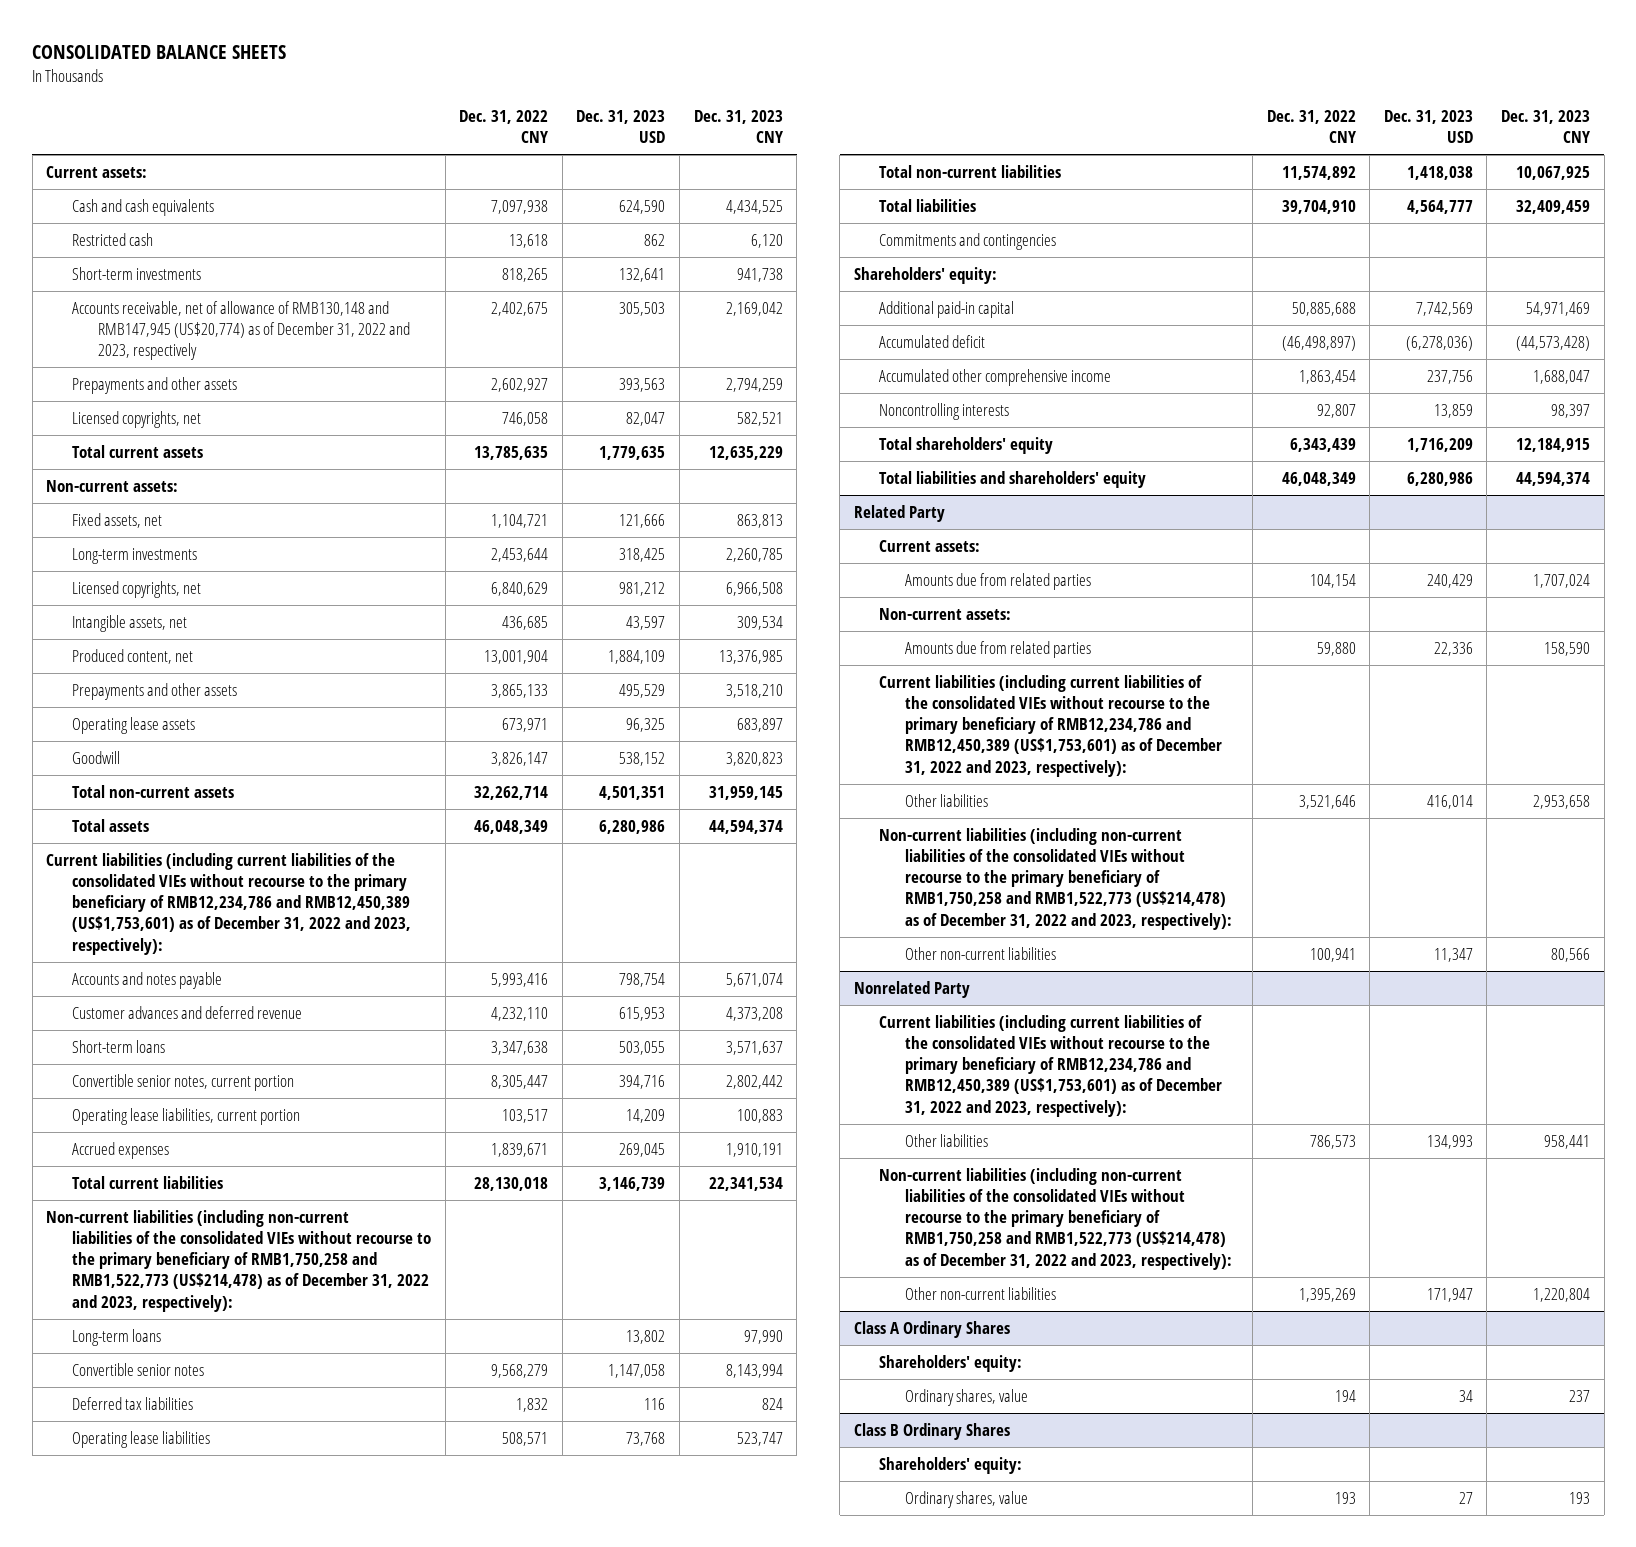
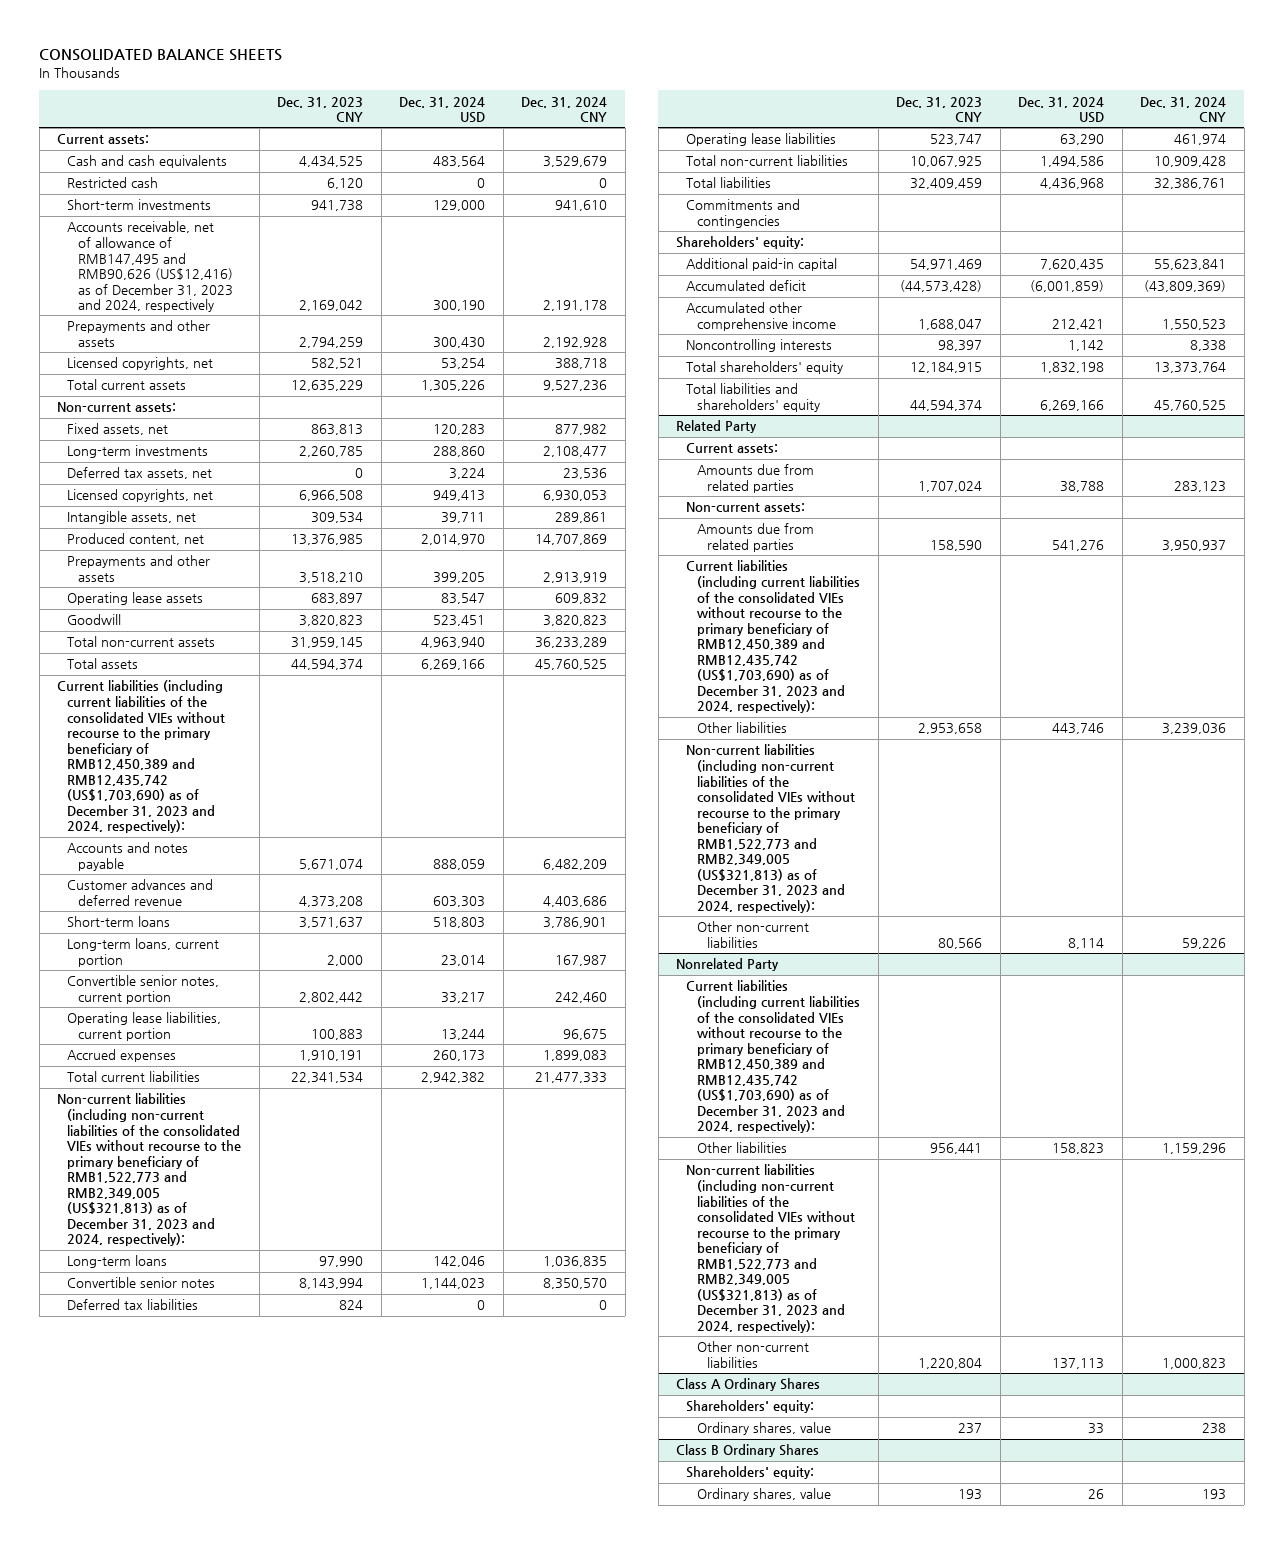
[459,110,549,144] Dec. 31, 2022 CNY -> none
[576,110,666,144] Dec. 31, 2023 USD -> none
none -> [399,96,486,124] Dec. 31, 2024 USD
none -> [521,96,608,123] Dec. 31, 2024 CNY
[72,301,410,361] Accounts receivable, net of allowance of RMB130,148 and RMB147,945 (US$20,774) as of December 31, 2022 and 2023, respectively -> [67,221,233,313] Accounts receivable, net of allowance of RMB147,495 and RMB90,626 (US$12,416) as of December 31, 2023 and 2024, respectively
none -> [67,467,213,480] Deferred tax assets, net
[46,853,412,955] Current liabilities (including current liabilities of the consolidated VIEs without recourse to the primary beneficiary of RMB12,234,786 and RMB12,450,389 (US$1,753,601) as of December 31, 2022 and 2023, respectively): -> [57,680,226,834] Current liabilities (including current liabilities of the consolidated VIEs without recourse to the primary beneficiary of RMB12,450,389 and RMB12,435,742 (US$1,703,690) as of December 31, 2023 and 2024, respectively):
none -> [67,938,220,967] Long-term loans, current portion
[46,1210,432,1312] Non-current liabilities (including non-current liabilities of the consolidated VIEs without recourse to the primary beneficiary of RMB1,750,258 and RMB1,522,773 (US$214,478) as of December 31, 2022 and 2023, respectively): -> [57,1093,242,1247] Non-current liabilities (including non-current liabilities of the consolidated VIEs without recourse to the primary beneficiary of RMB1,522,773 and RMB2,349,005 (US$321,813) as of December 31, 2023 and 2024, respectively):
[879,675,1222,777] Current liabilities (including current liabilities of the consolidated VIEs without recourse to the primary beneficiary of RMB12,234,786 and RMB12,450,389 (US$1,753,601) as of December 31, 2022 and 2023, respectively): -> [686,560,860,714] Current liabilities (including current liabilities of the consolidated VIEs without recourse to the primary beneficiary of RMB12,450,389 and RMB12,435,742 (US$1,703,690) as of December 31, 2023 and 2024, respectively):
[879,828,1232,930] Non-current liabilities (including non-current liabilities of the consolidated VIEs without recourse to the primary beneficiary of RMB1,750,258 and RMB1,522,773 (US$214,478) as of December 31, 2022 and 2023, respectively): -> [686,744,855,914] Non-current liabilities (including non-current liabilities of the consolidated VIEs without recourse to the primary beneficiary of RMB1,522,773 and RMB2,349,005 (US$321,813) as of December 31, 2023 and 2024, respectively):
[879,1015,1222,1117] Current liabilities (including current liabilities of the consolidated VIEs without recourse to the primary beneficiary of RMB12,234,786 and RMB12,450,389 (US$1,753,601) as of December 31, 2022 and 2023, respectively): -> [686,980,860,1134] Current liabilities (including current liabilities of the consolidated VIEs without recourse to the primary beneficiary of RMB12,450,389 and RMB12,435,742 (US$1,703,690) as of December 31, 2023 and 2024, respectively):
[1543,1135,1590,1150] 958,441 -> [930,1143,983,1155] 956,441
[879,1168,1232,1270] Non-current liabilities (including non-current liabilities of the consolidated VIEs without recourse to the primary beneficiary of RMB1,750,258 and RMB1,522,773 (US$214,478) as of December 31, 2022 and 2023, respectively): -> [686,1164,855,1334] Non-current liabilities (including non-current liabilities of the consolidated VIEs without recourse to the primary beneficiary of RMB1,522,773 and RMB2,349,005 (US$321,813) as of December 31, 2023 and 2024, respectively):

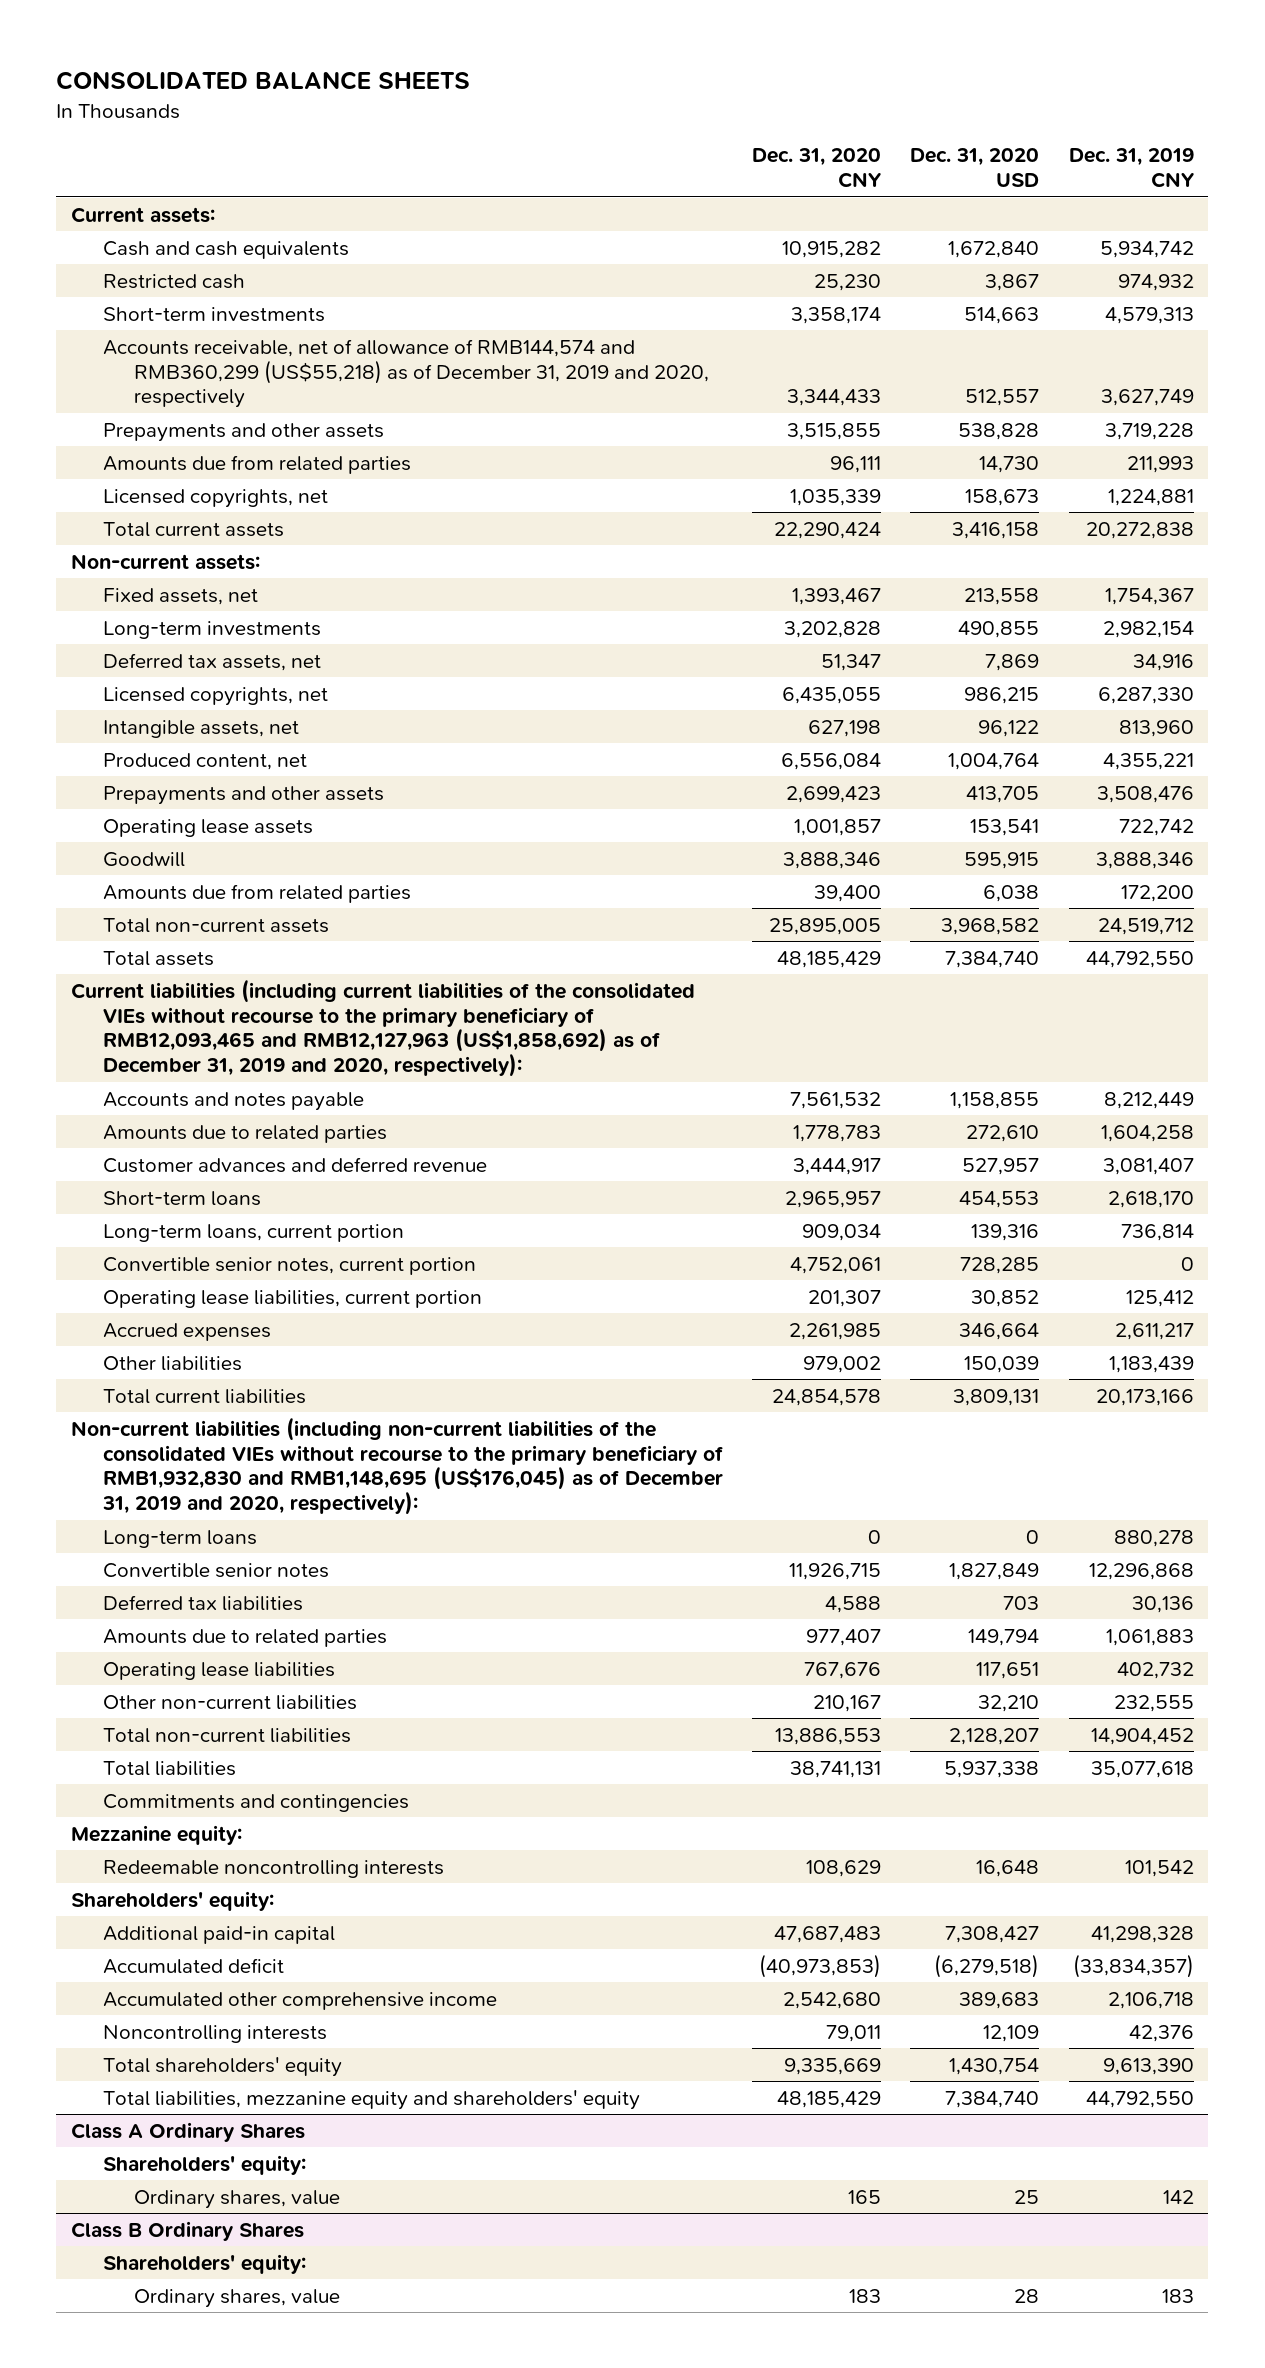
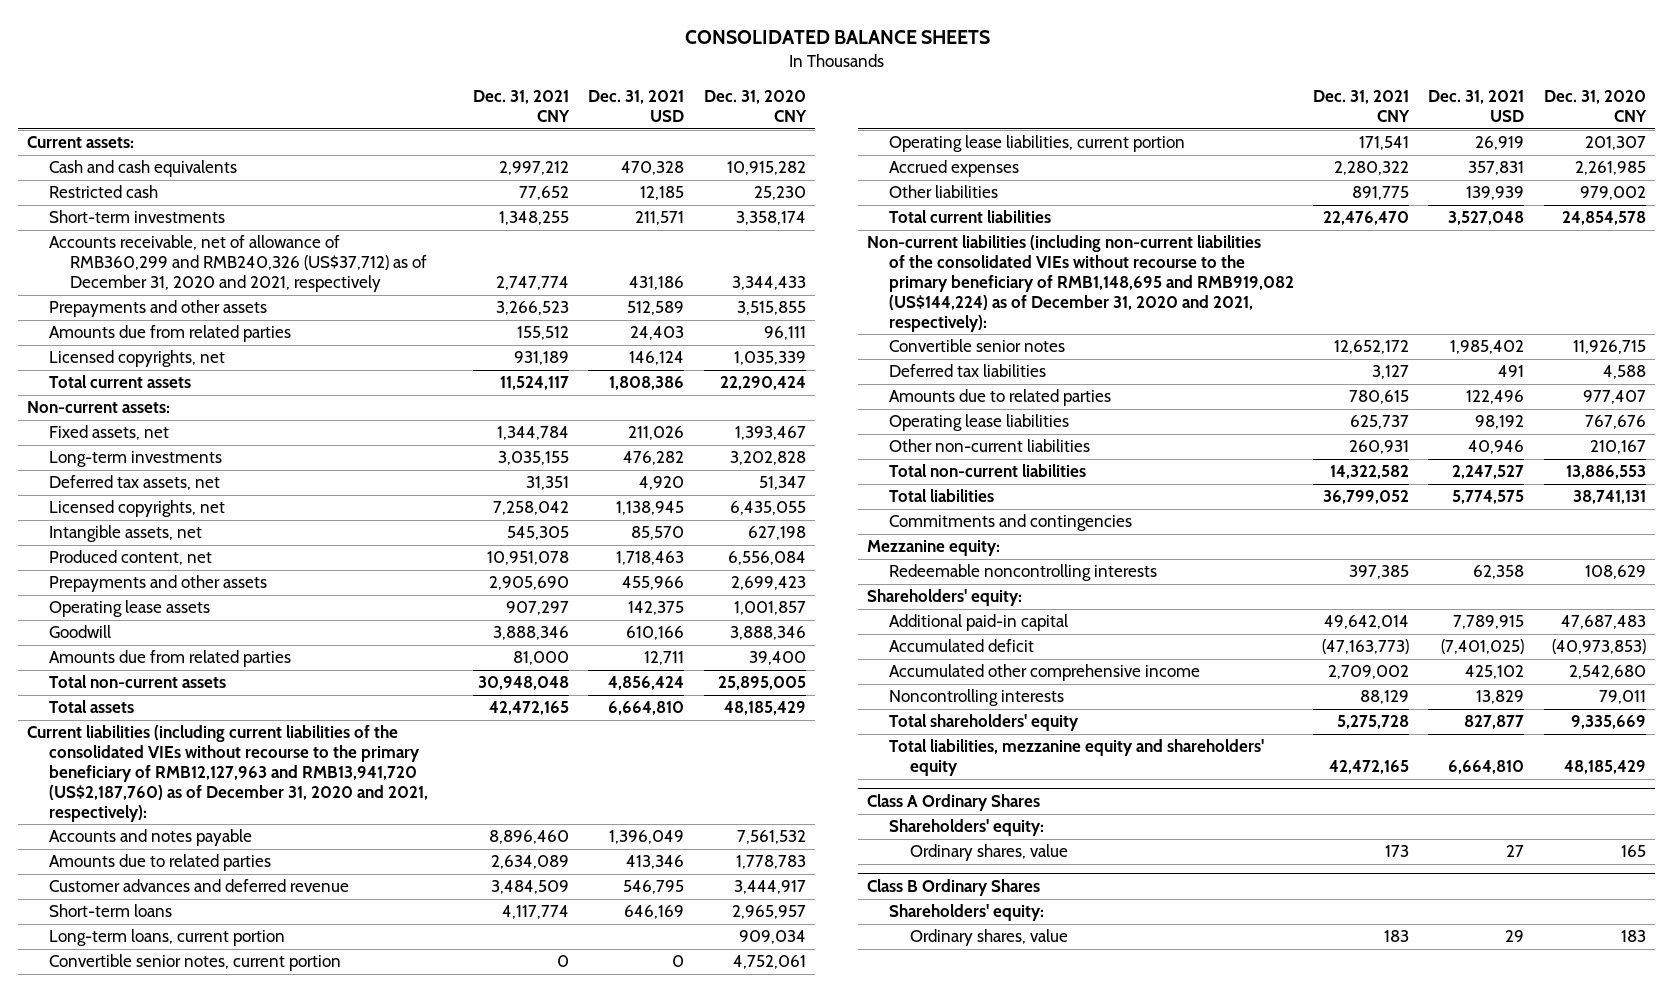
[910,148,1040,188] Dec. 31, 2020 USD -> none
[1068,148,1195,189] Dec. 31, 2019 CNY -> none
none -> [473,90,571,122] Dec. 31, 2021 CNY
none -> [588,90,685,122] Dec. 31, 2021 USD
[102,338,710,409] Accounts receivable, net of allowance of RMB144,574 and RMB360,299 (US$55,218) as of December 31, 2019 and 2020, respectively -> [48,235,427,293] Accounts receivable, net of allowance of RMB360,299 and RMB240,326 (US$37,712) as of December 31, 2020 and 2021, respectively
[70,978,695,1078] Current liabilities (including current liabilities of the consolidated VIEs without recourse to the primary beneficiary of RMB12,093,465 and RMB12,127,963 (US$1,858,692) as of December 31, 2019 and 2020, respectively): -> [27,725,428,822] Current liabilities (including current liabilities of the consolidated VIEs without recourse to the primary beneficiary of RMB12,127,963 and RMB13,941,720 (US$2,187,760) as of December 31, 2020 and 2021, respectively):
[102,1529,257,1548] Long-term loans -> none
[70,1416,724,1516] Non-current liabilities (including non-current liabilities of the consolidated VIEs without recourse to the primary beneficiary of RMB1,932,830 and RMB1,148,695 (US$176,045) as of December 31, 2019 and 2020, respectively): -> [867,235,1294,332] Non-current liabilities (including non-current liabilities of the consolidated VIEs without recourse to the primary beneficiary of RMB1,148,695 and RMB919,082 (US$144,224) as of December 31, 2020 and 2021, respectively):

